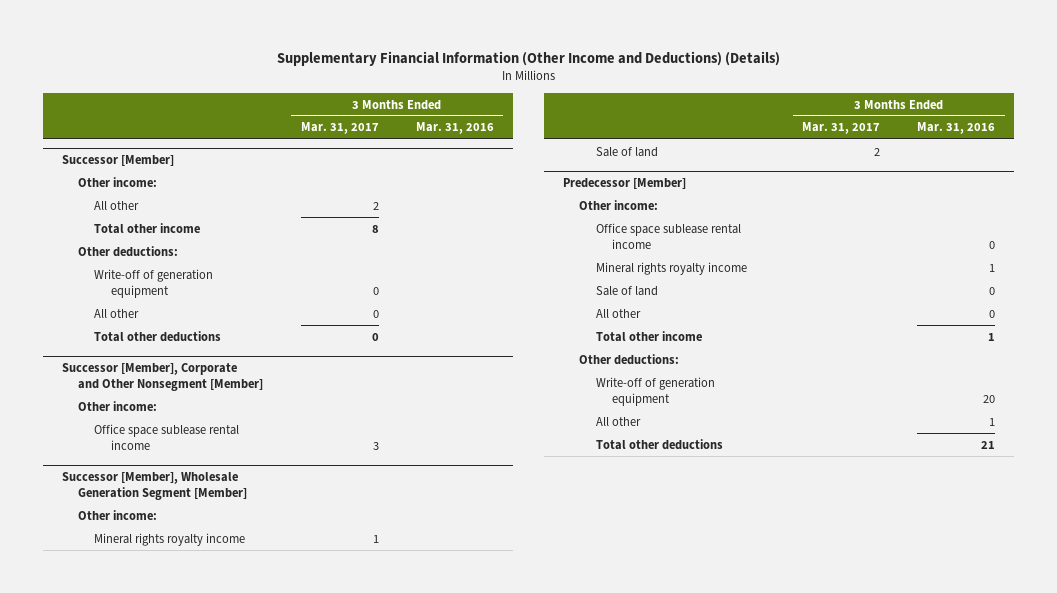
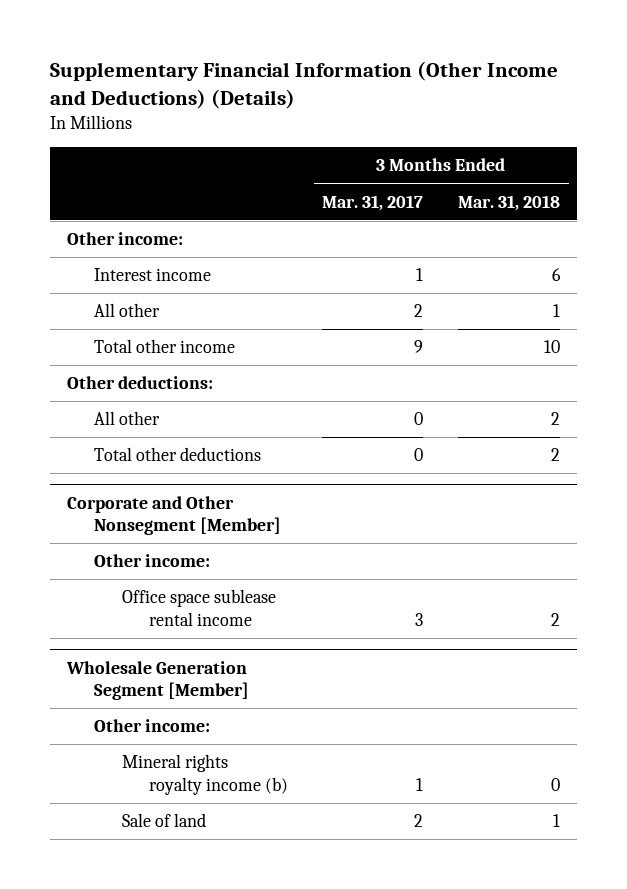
[415,122,494,135] Mar. 31, 2016 -> none
none -> [458,194,561,211] Mar. 31, 2018
[61,154,174,166] Successor [Member] -> none
none -> [94,268,212,282] Interest income
[371,224,379,233] 8 -> [414,340,424,354] 9
[94,268,214,298] Write-off of generation equipment -> none
[61,362,264,391] Successor [Member], Corporate and Other Nonsegment [Member] -> [67,495,282,536] Corporate and Other Nonsegment [Member]
[61,471,248,500] Successor [Member], Wholesale Generation Segment [Member] -> [66,660,250,701] Wholesale Generation Segment [Member]
[94,532,246,546] Mineral rights royalty income -> [121,754,288,795] Mineral rights royalty income (b)
[563,177,687,189] Predecessor [Member] -> none
[579,199,659,210] Other income: -> none
[595,222,741,249] Office space sublease rental income -> none
[595,261,747,275] Mineral rights royalty income -> none
[595,285,658,296] Sale of land -> none
[595,308,641,318] All other -> none
[595,330,702,342] Total other income -> none
[579,353,680,365] Other deductions: -> none
[595,376,715,406] Write-off of generation equipment -> none
[595,416,641,426] All other -> none
[595,438,723,450] Total other deductions -> none

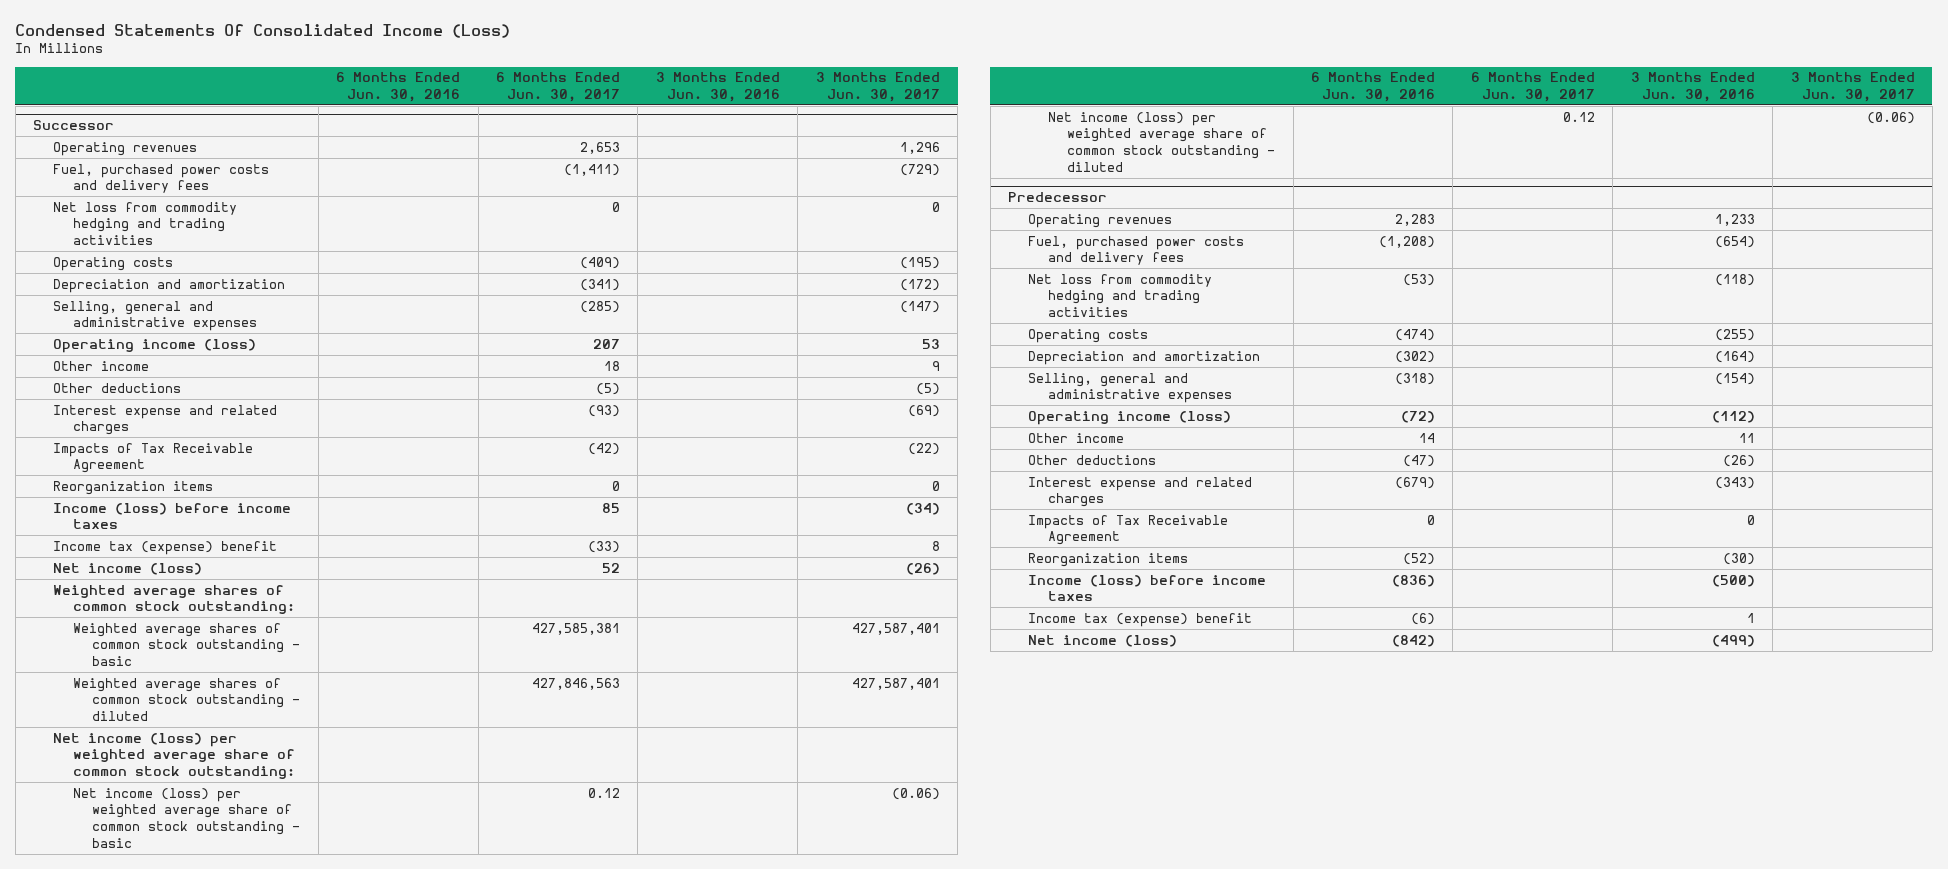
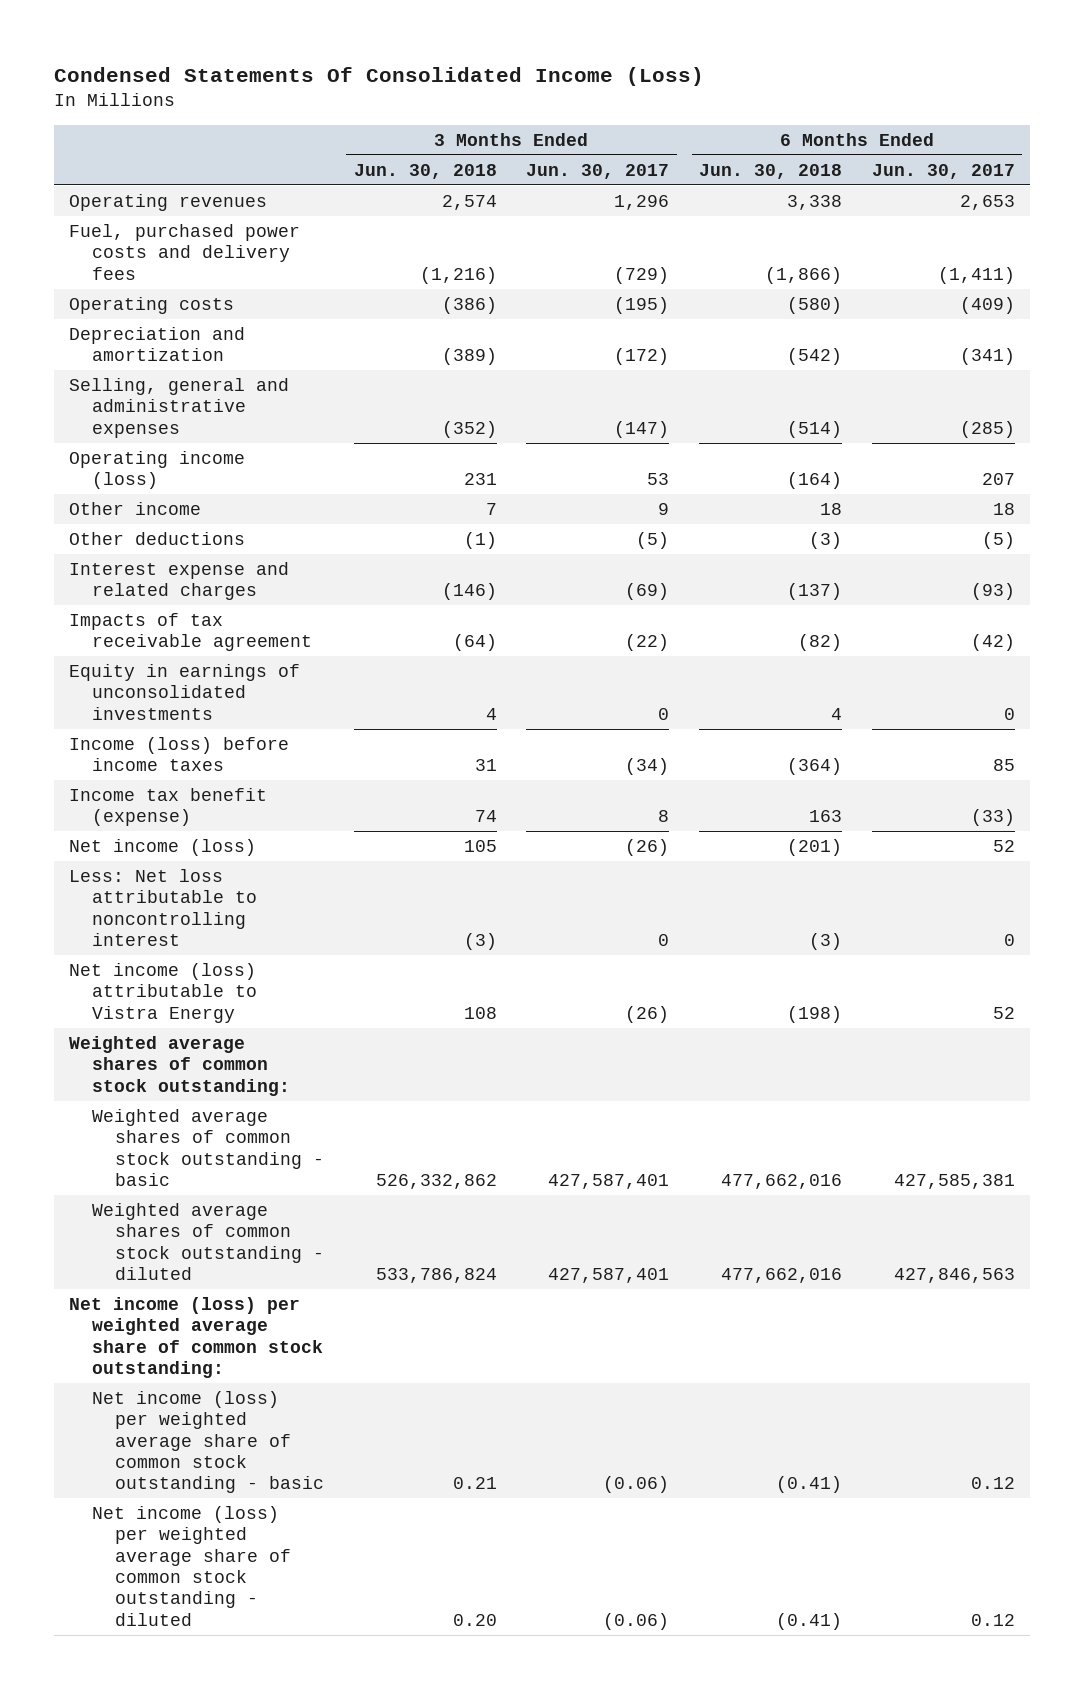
[336,72,461,103] 6 Months Ended Jun. 30, 2016 -> none
[655,72,780,103] 3 Months Ended Jun. 30, 2016 -> none
none -> [353,163,497,179] Jun. 30, 2018
none -> [699,163,843,179] Jun. 30, 2018
[33,120,115,131] Successor -> none
[52,201,237,246] Net loss from commodity hedging and trading activities -> none
[52,480,213,495] Reorganization items -> none
[52,442,253,474] Impacts of Tax Receivable Agreement -> [68,613,312,652] Impacts of tax receivable agreement
none -> [68,664,300,720] Equity in earnings of unconsolidated investments
[52,540,277,555] Income tax (expense) benefit -> [68,788,267,827] Income tax benefit (expense)
none -> [68,869,257,947] Less: Net loss attributable to noncontrolling interest
none -> [68,963,257,1023] Net income (loss) attributable to Vistra Energy
[1008,192,1108,203] Predecessor -> none
[1027,213,1172,228] Operating revenues -> none
[1027,235,1244,266] Fuel, purchased power costs and delivery fees -> none
[1027,273,1212,318] Net loss from commodity hedging and trading activities -> none
[1027,328,1148,343] Operating costs -> none
[1027,350,1260,365] Depreciation and amortization -> none
[1027,372,1232,404] Selling, general and administrative expenses -> none
[1027,410,1231,425] Operating income (loss) -> none
[1027,432,1124,443] Other income -> none
[1027,454,1156,465] Other deductions -> none
[1027,476,1252,508] Interest expense and related charges -> none
[1027,514,1228,546] Impacts of Tax Receivable Agreement -> none
[1027,552,1188,567] Reorganization items -> none
[1027,574,1266,602] Income (loss) before income taxes -> none
[1027,612,1252,627] Income tax (expense) benefit -> none
[1027,634,1177,647] Net income (loss) -> none

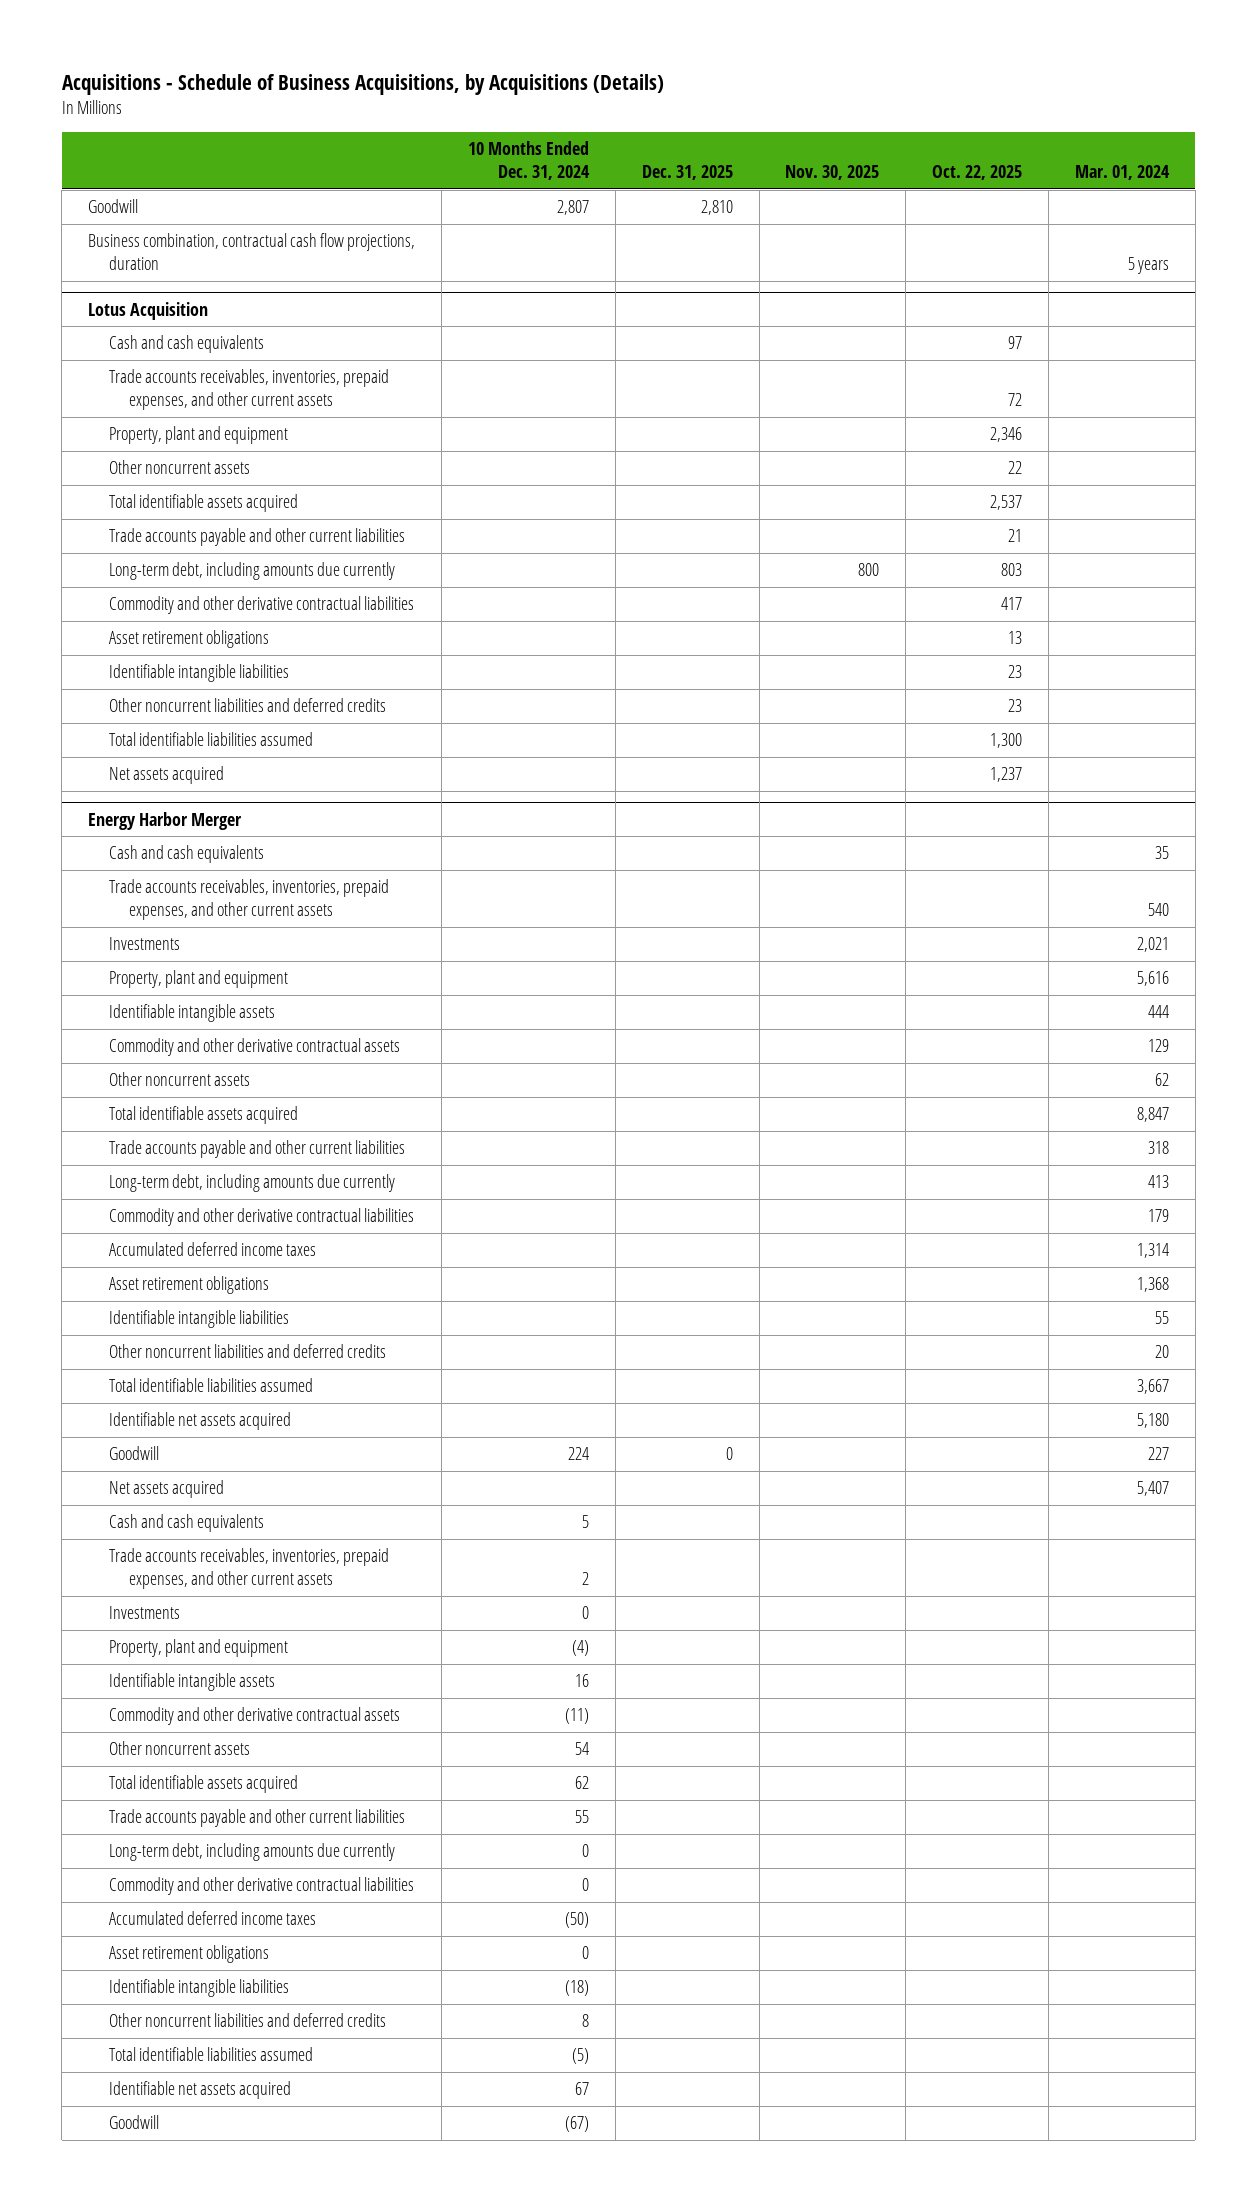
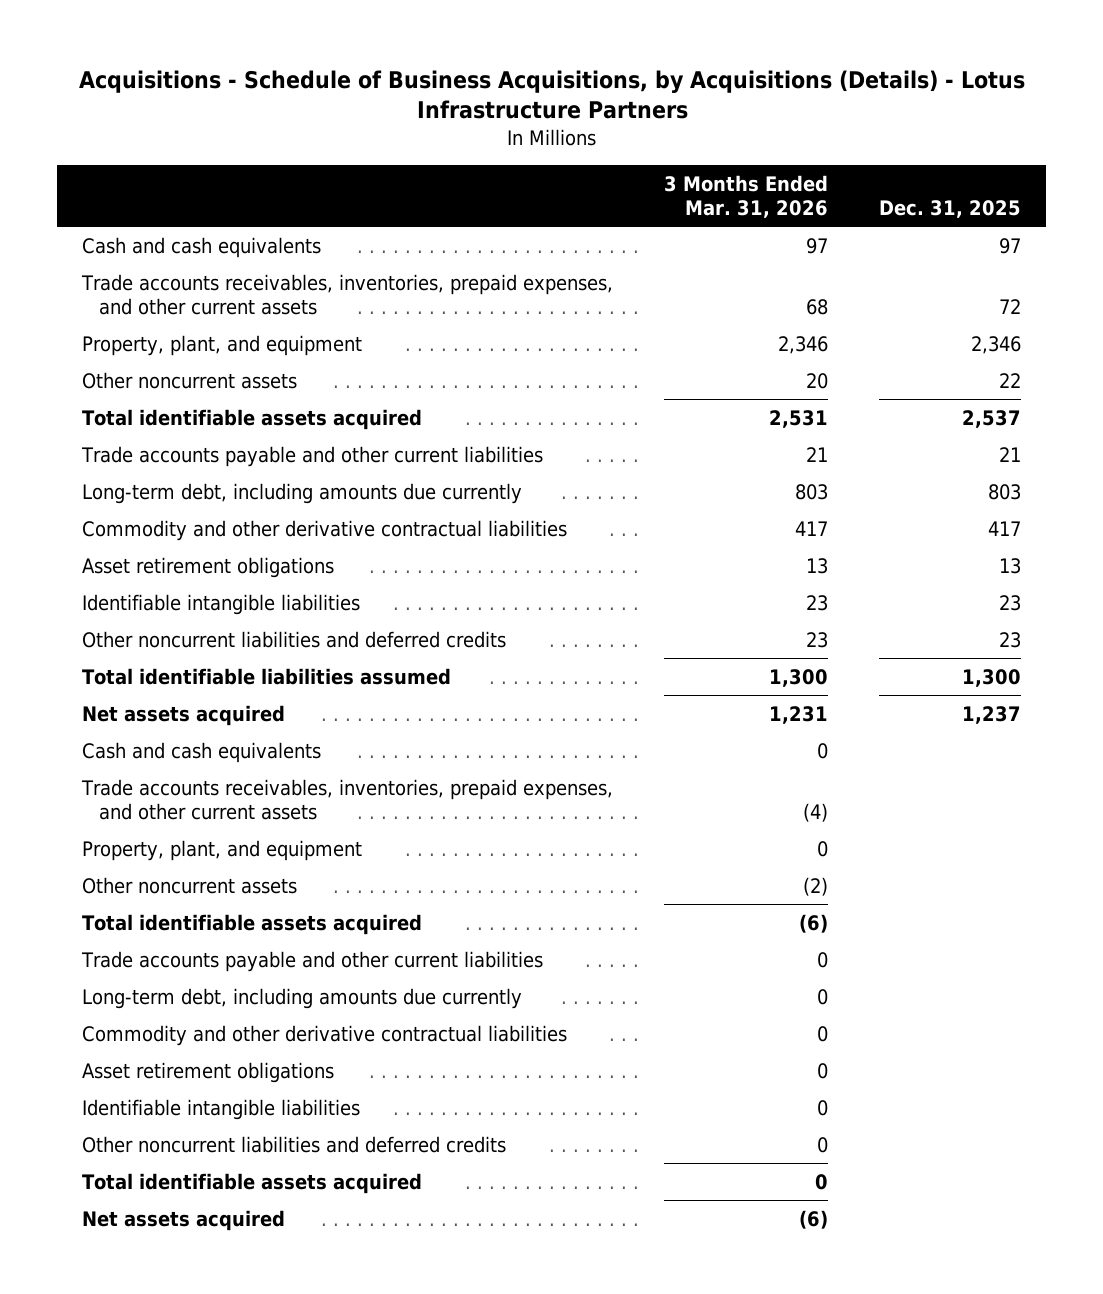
[61,73,664,95] Acquisitions - Schedule of Business Acquisitions, by Acquisitions (Details) -> [78,69,1025,120] Acquisitions - Schedule of Business Acquisitions, by Acquisitions (Details) - Lotus Infrastructure Partners
[467,141,590,181] 10 Months Ended Dec. 31, 2024 -> none
[785,165,880,181] Nov. 30, 2025 -> none
[932,165,1023,181] Oct. 22, 2025 -> none
[1075,165,1171,181] Mar. 01, 2024 -> none
none -> [664,174,829,218] 3 Months Ended Mar. 31, 2026
[87,199,138,214] Goodwill -> none
[87,233,415,271] Business combination, contractual cash flow projections, duration -> none
[87,301,208,320] Lotus Acquisition -> none
[108,335,264,354] Cash and cash equivalents -> none
[108,369,389,411] Trade accounts receivables, inventories, prepaid expenses, and other current assets -> none
[108,426,288,445] Property, plant and equipment -> none
[108,460,250,475] Other noncurrent assets -> none
[108,494,298,513] Total identifiable assets acquired -> none
[108,528,405,547] Trade accounts payable and other current liabilities -> none
[108,562,395,581] Long-term debt, including amounts due currently -> none
[108,596,414,615] Commodity and other derivative contractual liabilities -> none
[108,630,269,649] Asset retirement obligations -> none
[108,664,289,683] Identifiable intangible liabilities -> none
[108,698,386,713] Other noncurrent liabilities and deferred credits -> none
[108,732,313,747] Total identifiable liabilities assumed -> none
[108,766,224,785] Net assets acquired -> none
[87,811,242,830] Energy Harbor Merger -> none
[108,845,264,864] Cash and cash equivalents -> none
[108,879,389,921] Trade accounts receivables, inventories, prepaid expenses, and other current assets -> none
[108,937,180,951] Investments -> none
[108,970,288,989] Property, plant and equipment -> none
[108,1004,275,1023] Identifiable intangible assets -> none
[108,1038,400,1057] Commodity and other derivative contractual assets -> none
[108,1072,250,1087] Other noncurrent assets -> none
[108,1106,298,1125] Total identifiable assets acquired -> none
[108,1140,405,1159] Trade accounts payable and other current liabilities -> none
[108,1174,395,1193] Long-term debt, including amounts due currently -> none
[108,1208,414,1227] Commodity and other derivative contractual liabilities -> none
[108,1242,316,1257] Accumulated deferred income taxes -> none
[108,1276,269,1295] Asset retirement obligations -> none
[108,1310,289,1329] Identifiable intangible liabilities -> none
[108,1344,386,1359] Other noncurrent liabilities and deferred credits -> none
[108,1378,313,1393] Total identifiable liabilities assumed -> none
[108,1412,291,1431] Identifiable net assets acquired -> none
[108,1446,159,1461] Goodwill -> none
[108,1480,224,1499] Net assets acquired -> none
[108,1514,264,1533] Cash and cash equivalents -> none
[108,1548,389,1590] Trade accounts receivables, inventories, prepaid expenses, and other current assets -> none
[108,1606,180,1620] Investments -> none
[108,1639,288,1658] Property, plant and equipment -> none
[108,1673,275,1692] Identifiable intangible assets -> none
[108,1707,400,1726] Commodity and other derivative contractual assets -> none
[108,1741,250,1756] Other noncurrent assets -> none
[108,1775,298,1794] Total identifiable assets acquired -> none
[108,1809,405,1828] Trade accounts payable and other current liabilities -> none
[108,1843,395,1862] Long-term debt, including amounts due currently -> none
[108,1877,414,1896] Commodity and other derivative contractual liabilities -> none
[108,1911,316,1926] Accumulated deferred income taxes -> none
[108,1945,269,1964] Asset retirement obligations -> none
[108,1979,289,1998] Identifiable intangible liabilities -> none
[108,2013,386,2028] Other noncurrent liabilities and deferred credits -> none
[108,2047,313,2062] Total identifiable liabilities assumed -> none
[108,2081,291,2100] Identifiable net assets acquired -> none
[108,2115,159,2130] Goodwill -> none
none -> [82,236,322,258] Cash and cash equivalents
none -> [81,273,614,315] Trade accounts receivables, inventories, prepaid expenses, and other current assets
none -> [82,334,363,356] Property, plant, and equipment
none -> [82,371,298,389] Other noncurrent assets
none -> [82,408,423,430] Total identifiable assets acquired
none -> [81,445,544,467] Trade accounts payable and other current liabilities
none -> [82,482,523,504] Long-term debt, including amounts due currently
none -> [82,519,568,541] Commodity and other derivative contractual liabilities
none -> [82,556,335,578] Asset retirement obligations
none -> [82,593,361,615] Identifiable intangible liabilities
none -> [82,630,507,648] Other noncurrent liabilities and deferred credits
none -> [82,667,452,685] Total identifiable liabilities assumed
none -> [82,704,286,726] Net assets acquired
none -> [82,741,322,763] Cash and cash equivalents
none -> [81,778,614,820] Trade accounts receivables, inventories, prepaid expenses, and other current assets
none -> [82,839,363,861] Property, plant, and equipment
none -> [82,876,298,894] Other noncurrent assets
none -> [82,913,423,935] Total identifiable assets acquired
none -> [81,950,544,972] Trade accounts payable and other current liabilities
none -> [82,987,523,1009] Long-term debt, including amounts due currently
none -> [82,1024,568,1046] Commodity and other derivative contractual liabilities
none -> [82,1061,335,1083] Asset retirement obligations
none -> [82,1098,361,1120] Identifiable intangible liabilities
none -> [82,1135,507,1153] Other noncurrent liabilities and deferred credits
none -> [82,1172,423,1194] Total identifiable assets acquired
none -> [82,1209,286,1231] Net assets acquired

